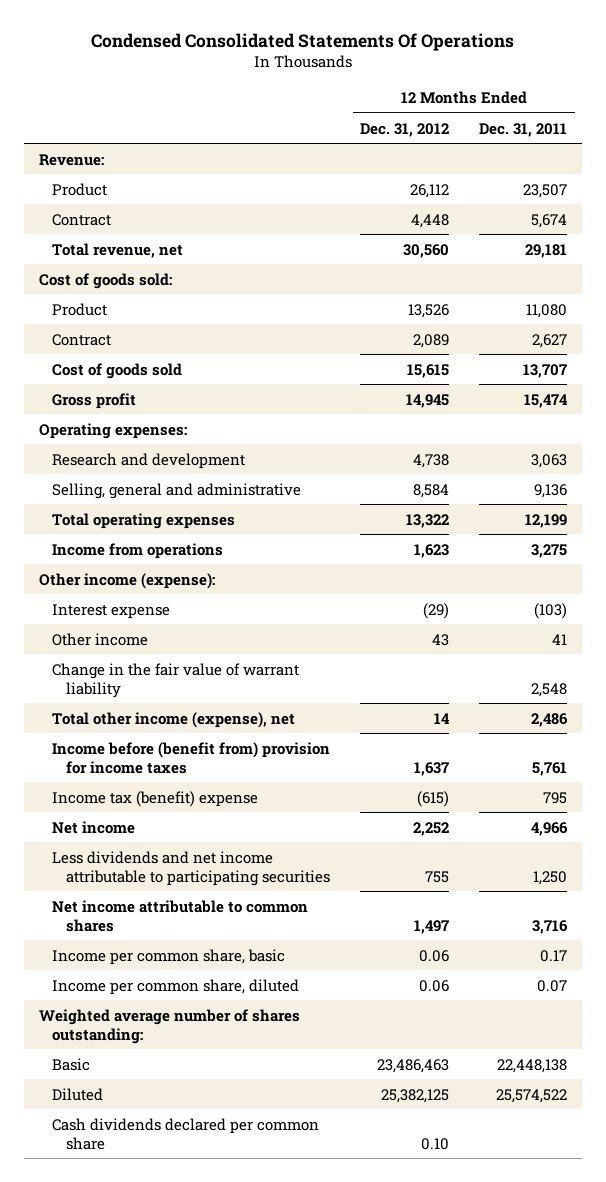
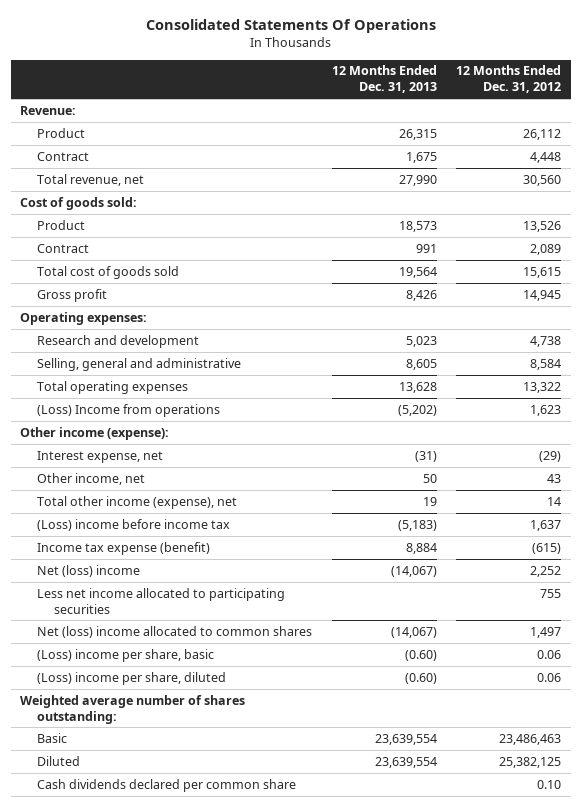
[90,33,514,52] Condensed Consolidated Statements Of Operations -> [145,19,436,34] Consolidated Statements Of Operations
[479,122,568,137] Dec. 31, 2011 -> none
none -> [331,65,437,94] 12 Months Ended Dec. 31, 2013
[52,362,183,379] Cost of goods sold -> [36,265,179,279] Total cost of goods sold
[52,542,224,559] Income from operations -> [36,403,220,417] (Loss) Income from operations
[52,662,300,698] Change in the fair value of warrant liability -> none
[52,603,171,619] Interest expense -> [36,450,163,463] Interest expense, net
[52,632,149,646] Other income -> [36,472,145,485] Other income, net
[52,741,331,774] Income before (benefit from) provision for income taxes -> [36,518,230,531] (Loss) income before income tax
[52,790,259,807] Income tax (benefit) expense -> [36,541,210,555] Income tax expense (benefit)
[52,820,136,834] Net income -> [36,564,140,577] Net (loss) income
[52,850,330,886] Less dividends and net income attributable to participating securities -> [36,587,285,614] Less net income allocated to participating securities
[52,899,309,932] Net income attributable to common shares -> [36,625,312,638] Net (loss) income allocated to common shares
[52,948,286,965] Income per common share, basic -> [36,648,214,662] (Loss) income per share, basic
[52,978,300,995] Income per common share, diluted -> [36,671,226,685] (Loss) income per share, diluted

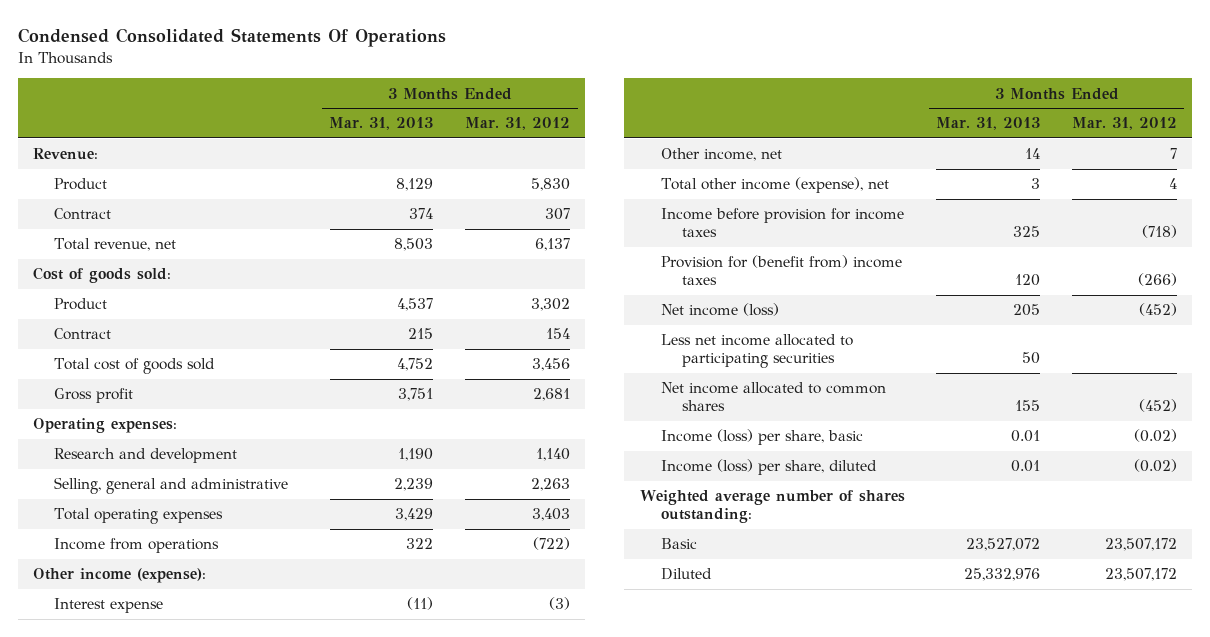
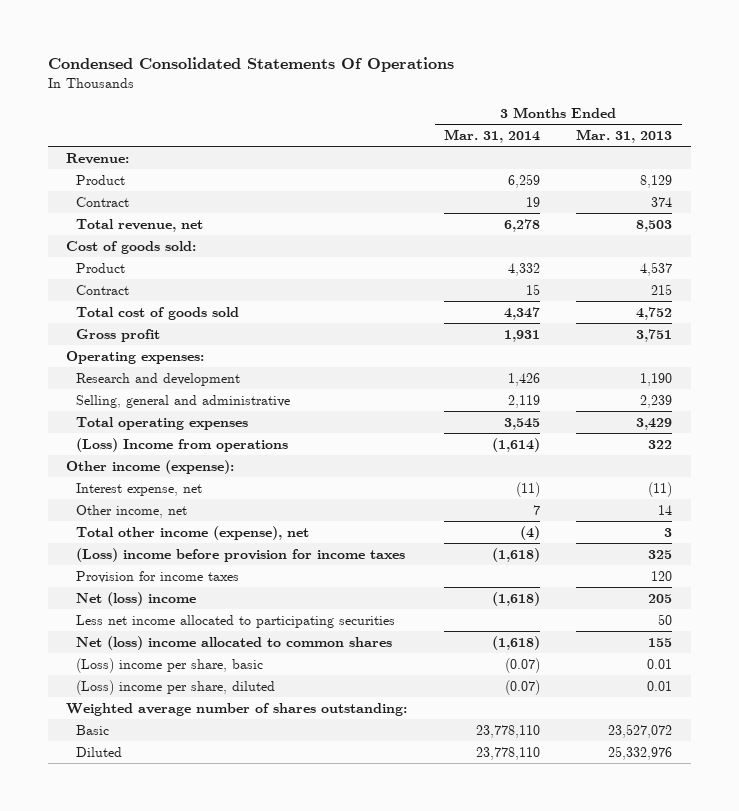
[464,117,570,131] Mar. 31, 2012 -> none
none -> [443,129,540,144] Mar. 31, 2014
[54,538,220,554] Income from operations -> [76,437,289,452] (Loss) Income from operations
[54,598,164,614] Interest expense -> [76,482,203,496] Interest expense, net
[661,208,905,238] Income before provision for income taxes -> [76,547,406,562] (Loss) income before provision for income taxes
[661,255,903,286] Provision for (benefit from) income taxes -> [76,570,240,583] Provision for income taxes
[661,303,780,317] Net income (loss) -> [76,591,197,606] Net (loss) income
[661,382,887,412] Net income allocated to common shares -> [76,635,393,650] Net (loss) income allocated to common shares
[661,429,864,446] Income (loss) per share, basic -> [76,657,264,673] (Loss) income per share, basic
[661,459,878,476] Income (loss) per share, diluted -> [76,679,276,695] (Loss) income per share, diluted

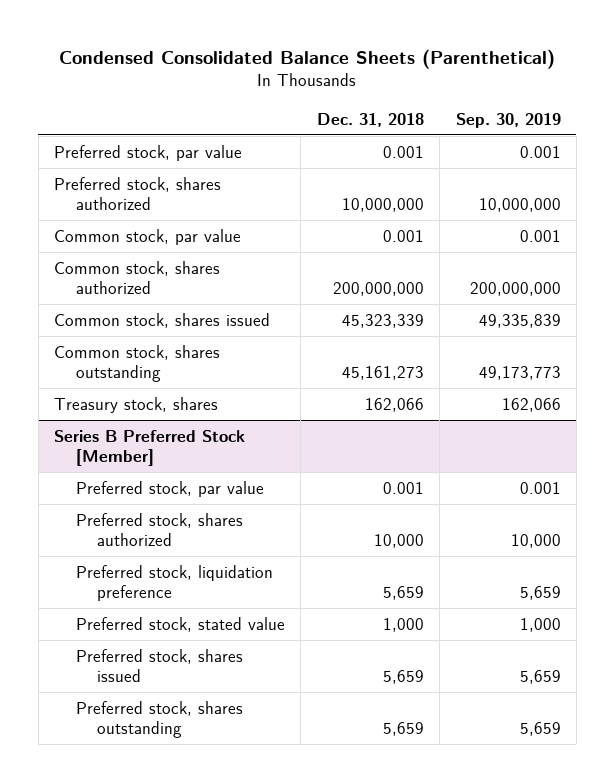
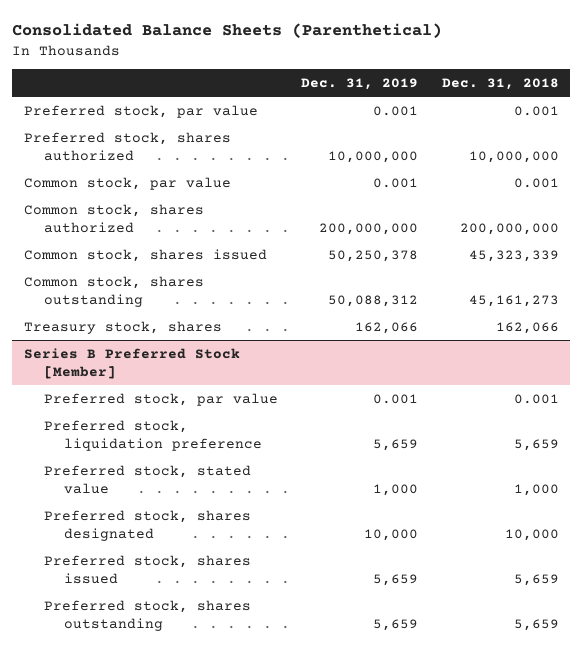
[59,49,556,70] Condensed Consolidated Balance Sheets (Parenthetical) -> [12,22,443,38] Consolidated Balance Sheets (Parenthetical)
[455,112,561,128] Sep. 30, 2019 -> none
none -> [301,78,419,91] Dec. 31, 2019
[75,512,243,547] Preferred stock, shares authorized -> none
none -> [44,509,252,541] Preferred stock, shares designated

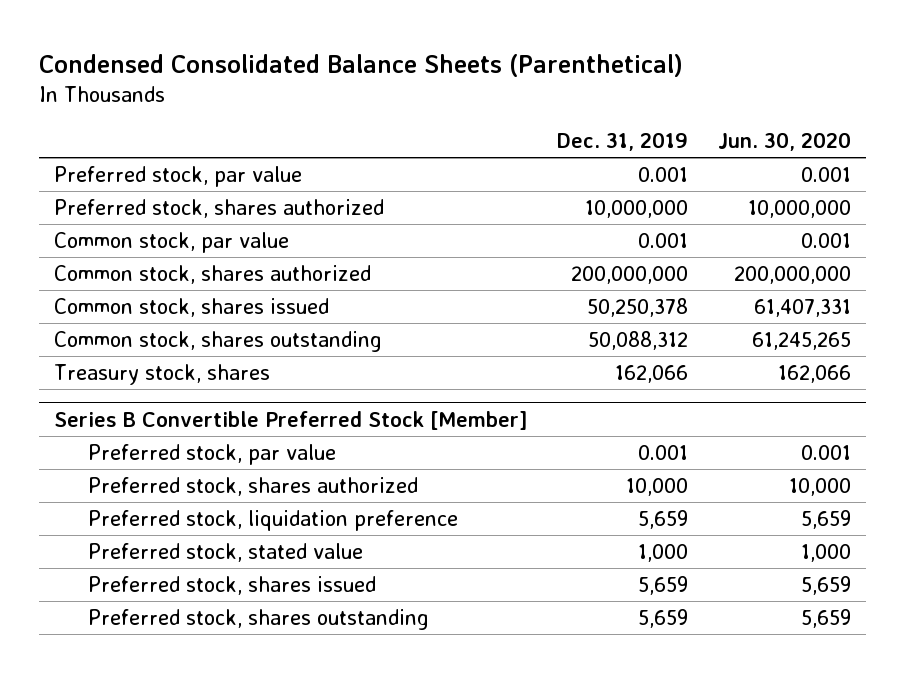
[12,22,443,38] Consolidated Balance Sheets (Parenthetical) -> [38,53,683,77] Condensed Consolidated Balance Sheets (Parenthetical)
[441,78,559,91] Dec. 31, 2018 -> none
none -> [717,131,851,151] Jun. 30, 2020
[23,347,240,379] Series B Preferred Stock [Member] -> [53,411,528,431] Series B Convertible Preferred Stock [Member]
none -> [87,477,418,497] Preferred stock, shares authorized
[44,509,252,541] Preferred stock, shares designated -> none

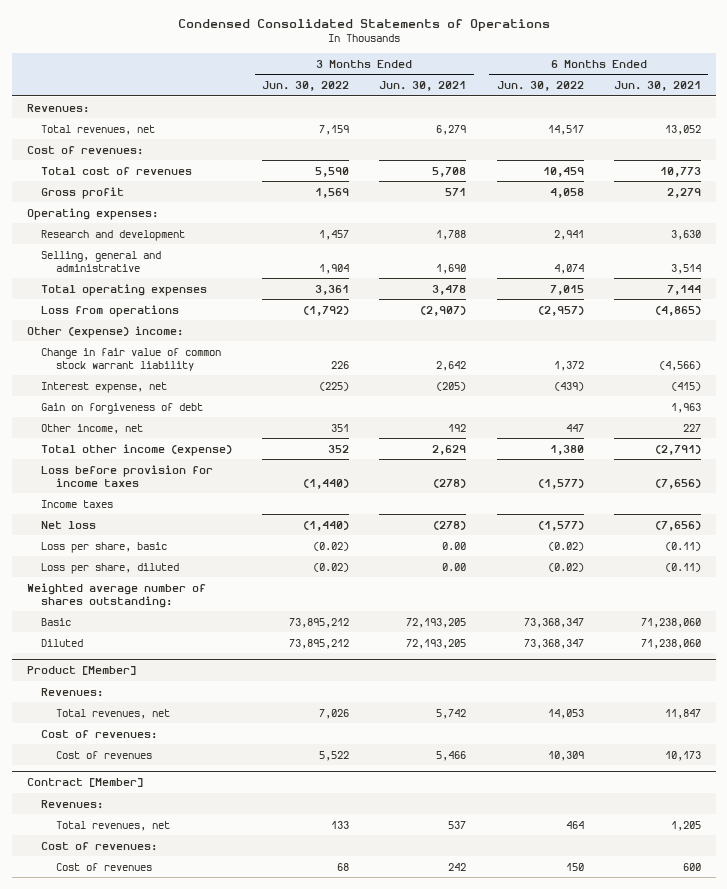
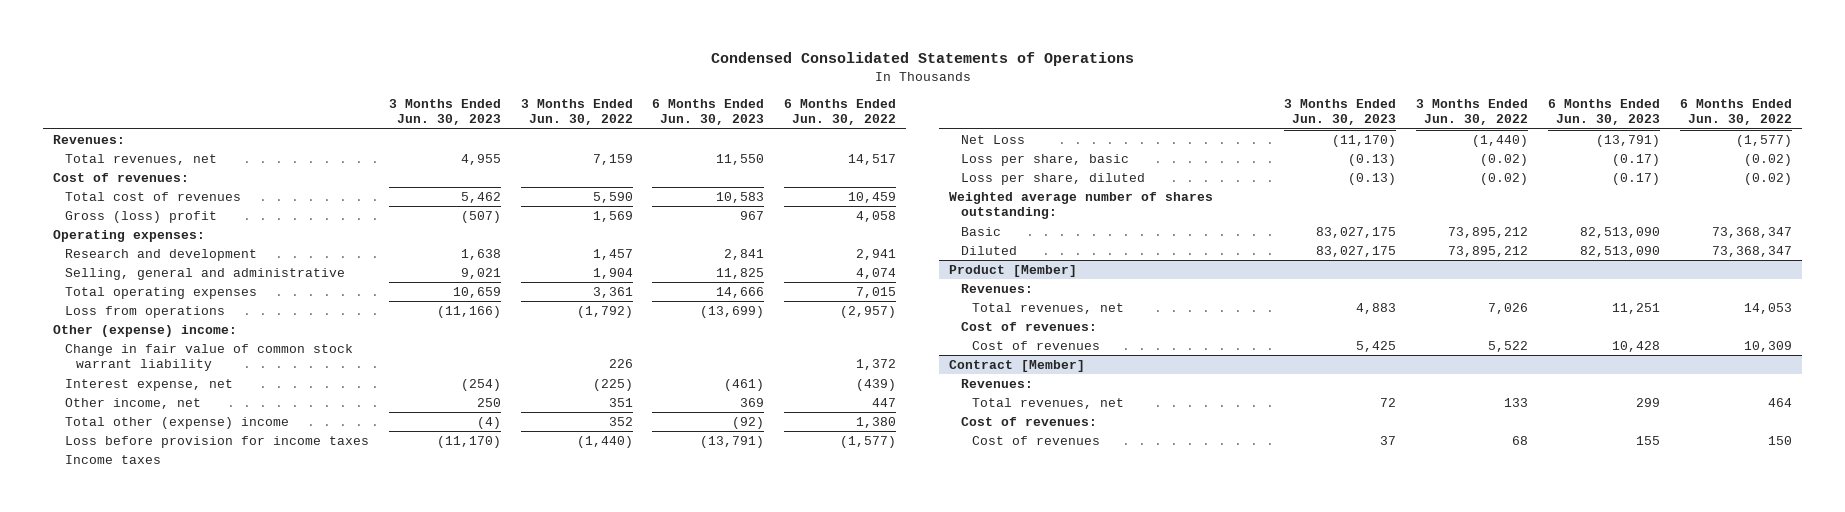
[379,80,467,91] Jun. 30, 2021 -> none
[613,80,701,91] Jun. 30, 2021 -> none
none -> [388,98,501,126] 3 Months Ended Jun. 30, 2023
none -> [652,98,765,126] 6 Months Ended Jun. 30, 2023
[41,186,125,199] Gross profit -> [64,211,217,224] Gross (loss) profit
[41,402,204,414] Gain on forgiveness of debt -> none
[41,443,233,456] Total other income (expense) -> [64,417,289,430] Total other (expense) income
[41,520,97,529] Net loss -> [960,135,1025,145] Net Loss

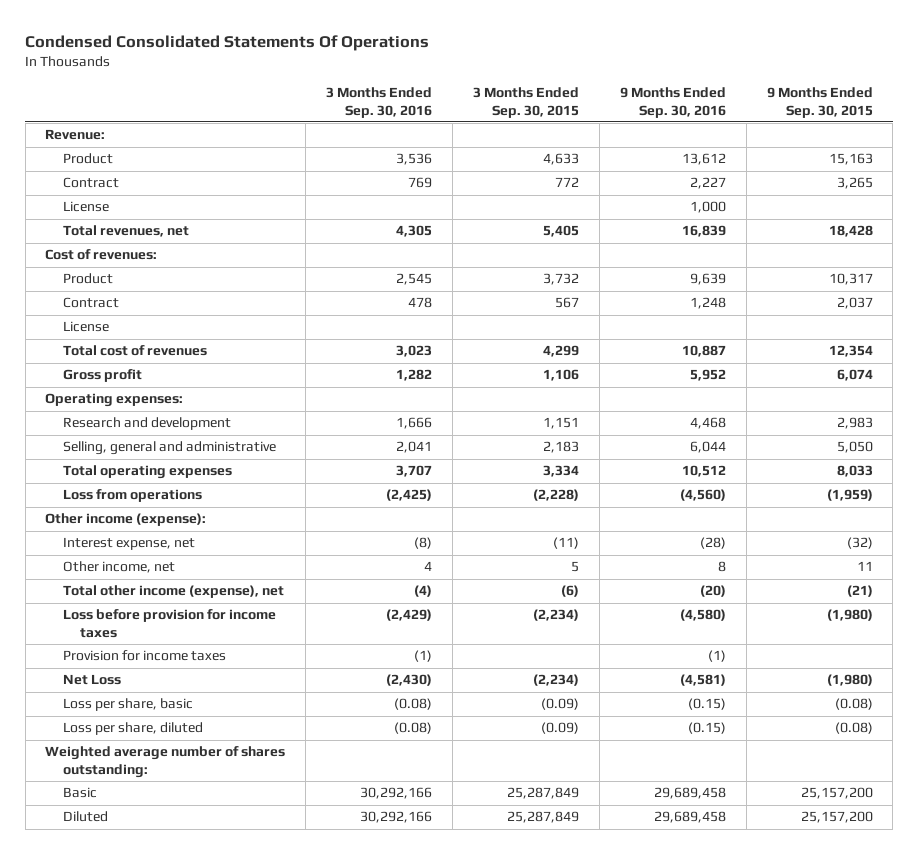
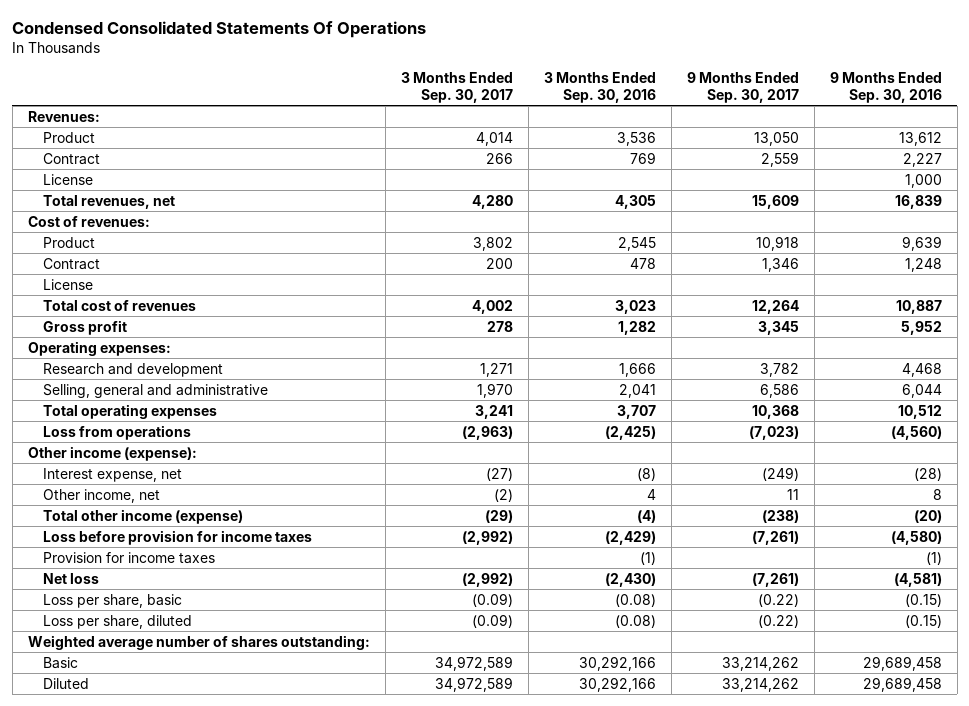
[473,87,580,118] 3 Months Ended Sep. 30, 2015 -> none
[766,87,873,118] 9 Months Ended Sep. 30, 2015 -> none
none -> [400,72,513,103] 3 Months Ended Sep. 30, 2017
none -> [686,72,799,103] 9 Months Ended Sep. 30, 2017
[45,129,106,141] Revenue: -> [27,110,100,122] Revenues:
[62,585,284,599] Total other income (expense), net -> [43,508,244,524] Total other income (expense)
[62,674,121,686] Net Loss -> [43,572,100,584] Net loss

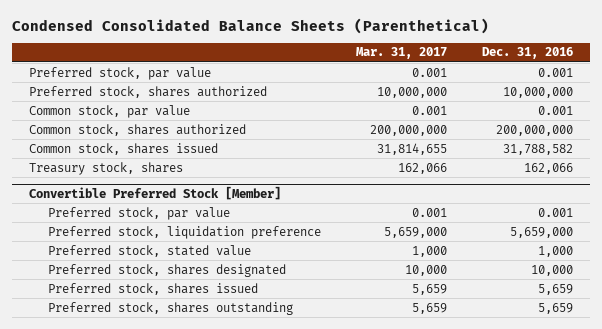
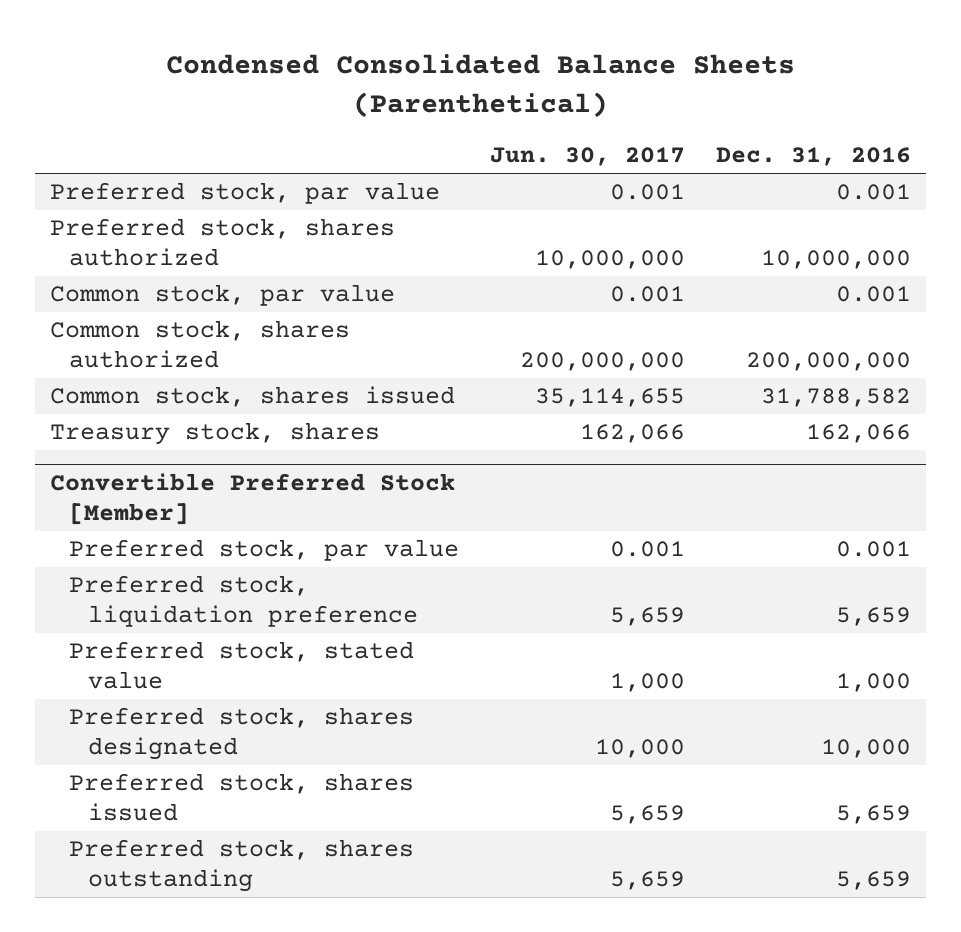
[355,47,447,60] Mar. 31, 2017 -> none
none -> [490,147,686,167] Jun. 30, 2017
[509,226,573,238] 5,659,000 -> [836,607,912,627] 5,659

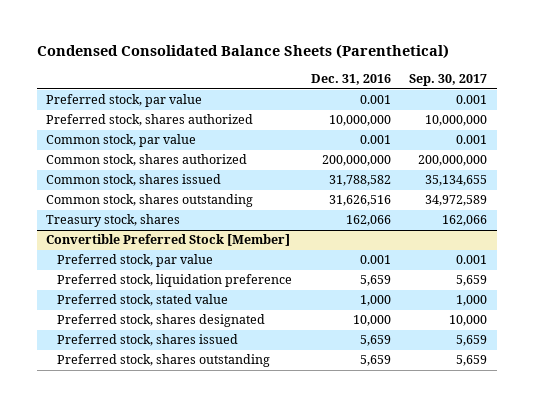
[490,147,686,167] Jun. 30, 2017 -> none
none -> [409,74,488,87] Sep. 30, 2017
none -> [46,194,254,208] Common stock, shares outstanding

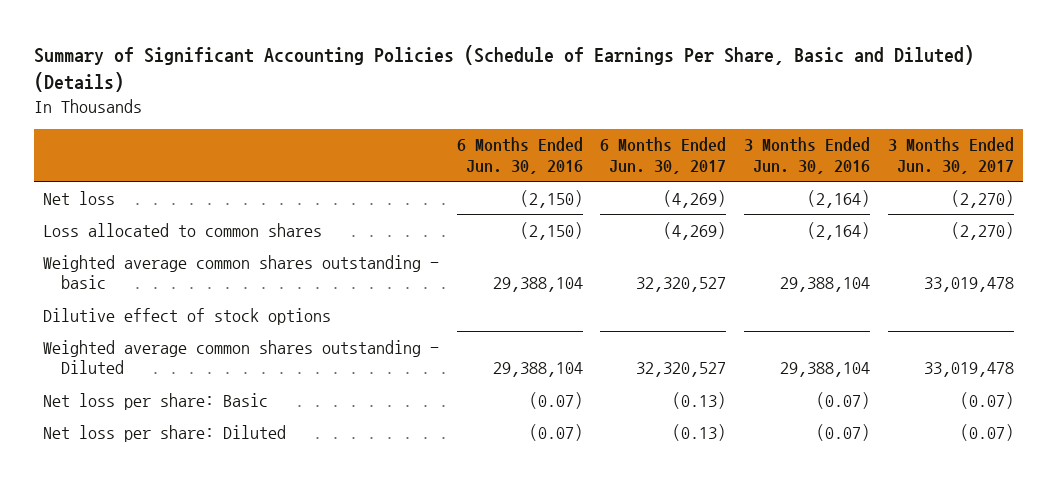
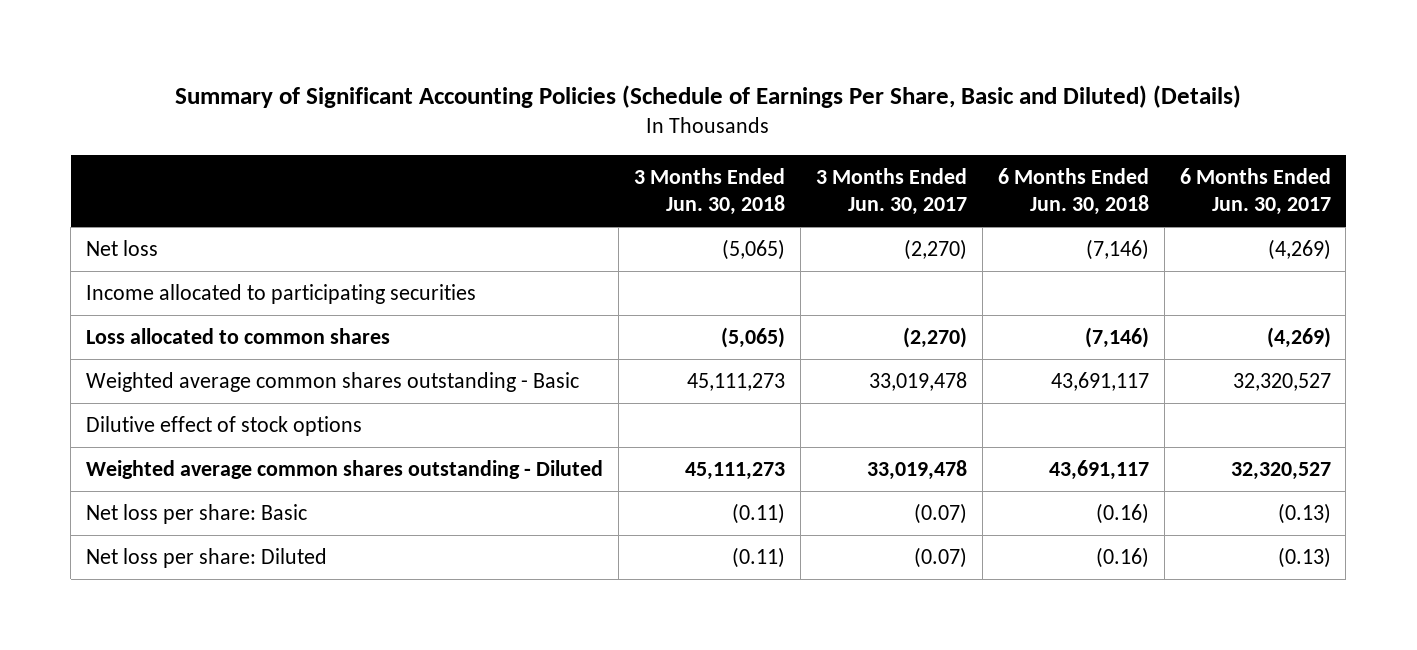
[456,137,583,174] 6 Months Ended Jun. 30, 2016 -> none
[744,137,871,174] 3 Months Ended Jun. 30, 2016 -> none
none -> [634,168,786,216] 3 Months Ended Jun. 30, 2018
none -> [997,168,1149,216] 6 Months Ended Jun. 30, 2018
none -> [86,284,477,305] Income allocated to participating securities
[43,254,440,290] Weighted average common shares outstanding - basic -> [86,372,580,393] Weighted average common shares outstanding - Basic

